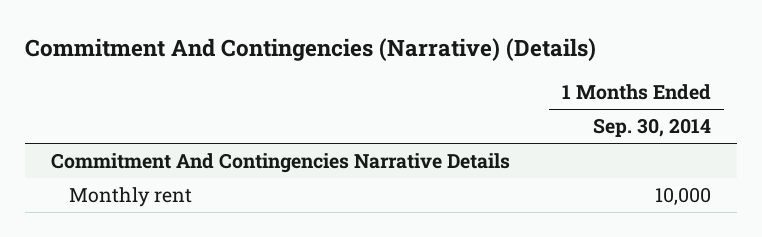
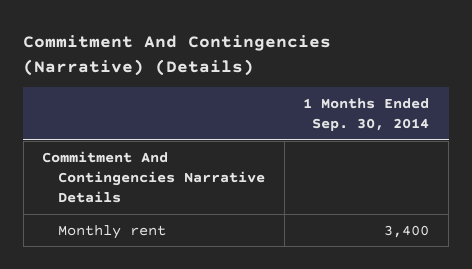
[655,187,712,206] 10,000 -> [384,224,430,238] 3,400

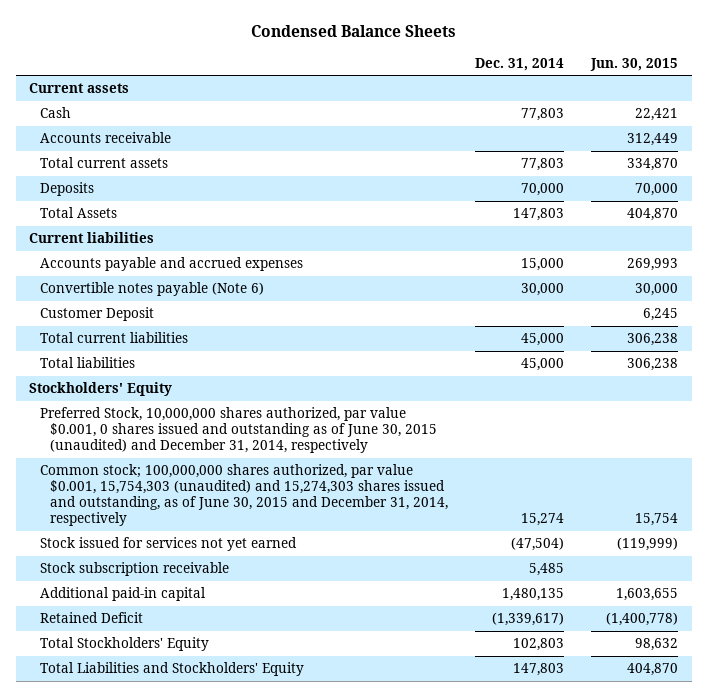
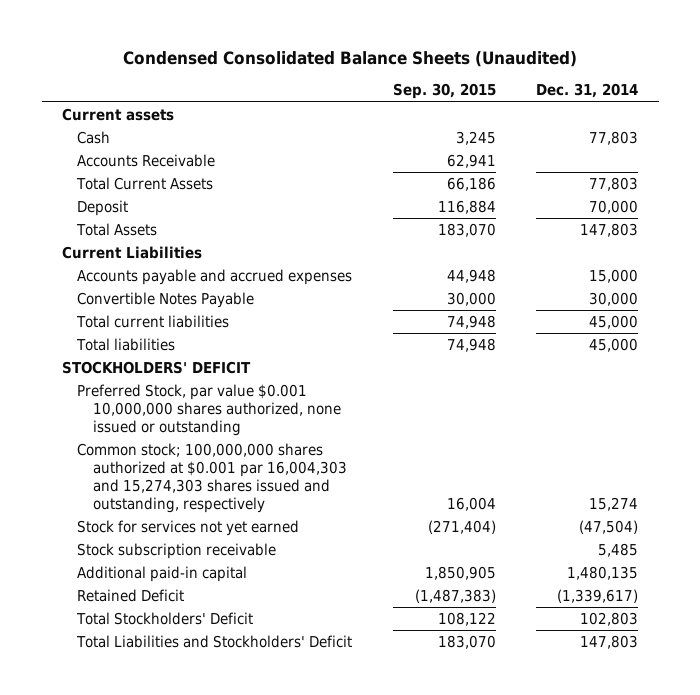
[250,24,456,37] Condensed Balance Sheets -> [123,50,578,67] Condensed Consolidated Balance Sheets (Unaudited)
[590,57,679,71] Jun. 30, 2015 -> none
none -> [392,83,496,100] Sep. 30, 2015
[39,132,171,144] Accounts receivable -> [77,153,216,167] Accounts Receivable
[39,157,168,169] Total current assets -> [76,176,214,190] Total Current Assets
[39,182,94,197] Deposits -> [77,199,129,216] Deposit
[29,232,155,244] Current liabilities -> [61,245,202,259] Current Liabilities
[39,307,154,322] Customer Deposit -> none
[39,282,264,297] Convertible notes payable (Note 6) -> [77,291,255,308] Convertible Notes Payable
[29,382,173,397] Stockholders' Equity -> [61,360,251,374] STOCKHOLDERS' DEFICIT
[39,407,437,454] Preferred Stock, 10,000,000 shares authorized, par value $0.001, 0 shares issued and outstanding as of June 30, 2015 (unaudited) and December 31, 2014, respectively -> [77,383,341,436] Preferred Stock, par value $0.001 10,000,000 shares authorized, none issued or outstanding
[39,464,448,527] Common stock; 100,000,000 shares authorized, par value $0.001, 15,754,303 (unaudited) and 15,274,303 shares issued and outstanding, as of June 30, 2015 and December 31, 2014, respectively -> [77,442,347,513] Common stock; 100,000,000 shares authorized at $0.001 par 16,004,303 and 15,274,303 shares issued and outstanding, respectively
[39,537,297,552] Stock issued for services not yet earned -> [77,519,300,536] Stock for services not yet earned
[39,637,209,652] Total Stockholders' Equity -> [76,611,254,625] Total Stockholders' Deficit
[39,662,304,677] Total Liabilities and Stockholders' Equity -> [76,634,353,648] Total Liabilities and Stockholders' Deficit

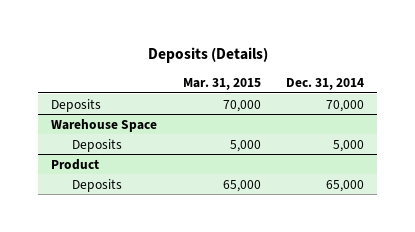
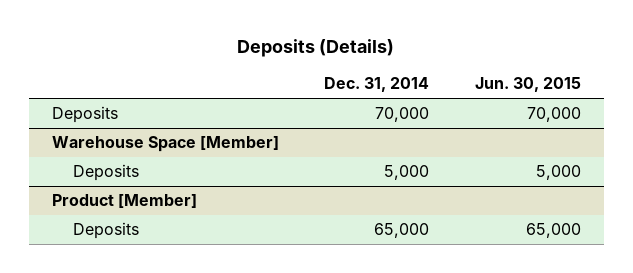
[182,78,261,91] Mar. 31, 2015 -> none
none -> [475,77,582,93] Jun. 30, 2015
[50,118,157,132] Warehouse Space -> [51,136,279,153] Warehouse Space [Member]
[50,158,99,170] Product -> [51,194,197,209] Product [Member]

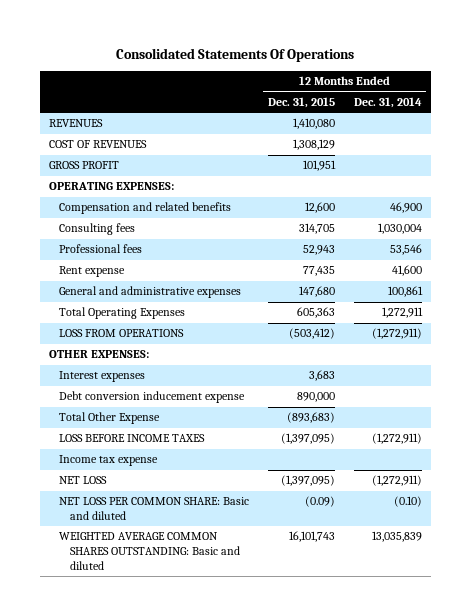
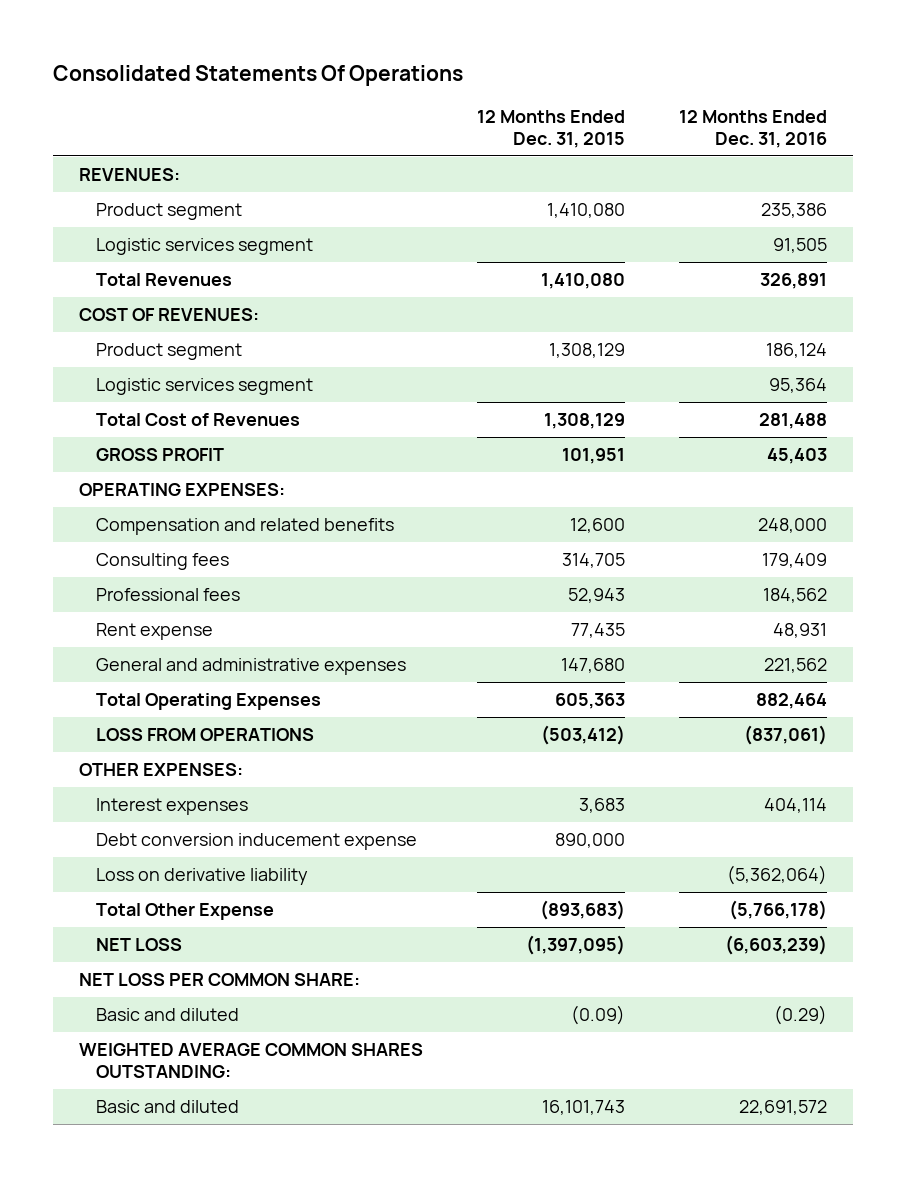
[353,97,422,109] Dec. 31, 2014 -> none
none -> [678,110,827,148] 12 Months Ended Dec. 31, 2016
none -> [79,168,181,182] REVENUES:
none -> [96,203,243,221] Product segment
none -> [96,238,314,256] Logistic services segment
[49,119,104,128] REVENUES -> [96,273,233,287] Total Revenues
none -> [79,308,260,322] COST OF REVENUES:
none -> [96,343,243,361] Product segment
none -> [96,378,314,396] Logistic services segment
[49,140,148,149] COST OF REVENUES -> [96,413,301,427] Total Cost of Revenues
none -> [96,868,309,886] Loss on derivative liability
[59,434,206,443] LOSS BEFORE INCOME TAXES -> none
[59,455,159,467] Income tax expense -> none
none -> [79,973,361,987] NET LOSS PER COMMON SHARE:
[59,497,250,521] NET LOSS PER COMMON SHARE: Basic and diluted -> [96,1008,240,1022] Basic and diluted
none -> [79,1043,424,1078] WEIGHTED AVERAGE COMMON SHARES OUTSTANDING:
[59,532,240,570] WEIGHTED AVERAGE COMMON SHARES OUTSTANDING: Basic and diluted -> [96,1100,240,1114] Basic and diluted

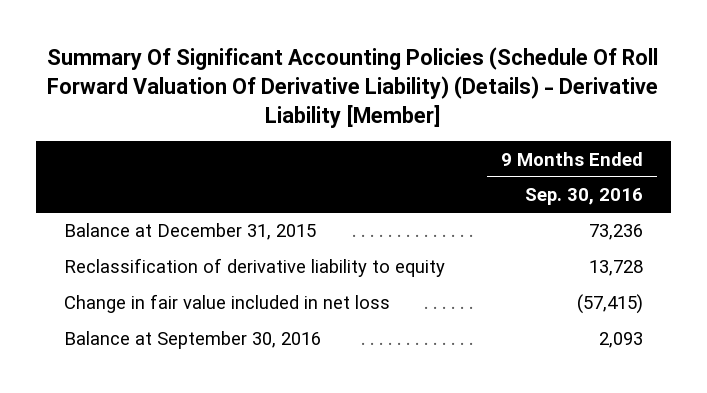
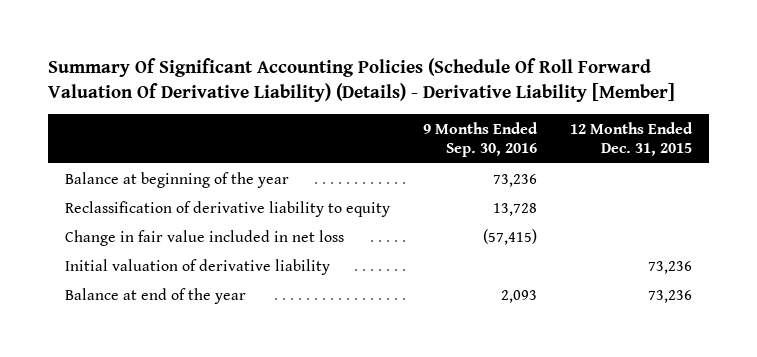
none -> [570,121,694,157] 12 Months Ended Dec. 31, 2015
[64,223,317,241] Balance at December 31, 2015 -> [64,171,289,188] Balance at beginning of the year
none -> [64,258,330,275] Initial valuation of derivative liability
[64,331,322,350] Balance at September 30, 2016 -> [64,287,246,304] Balance at end of the year

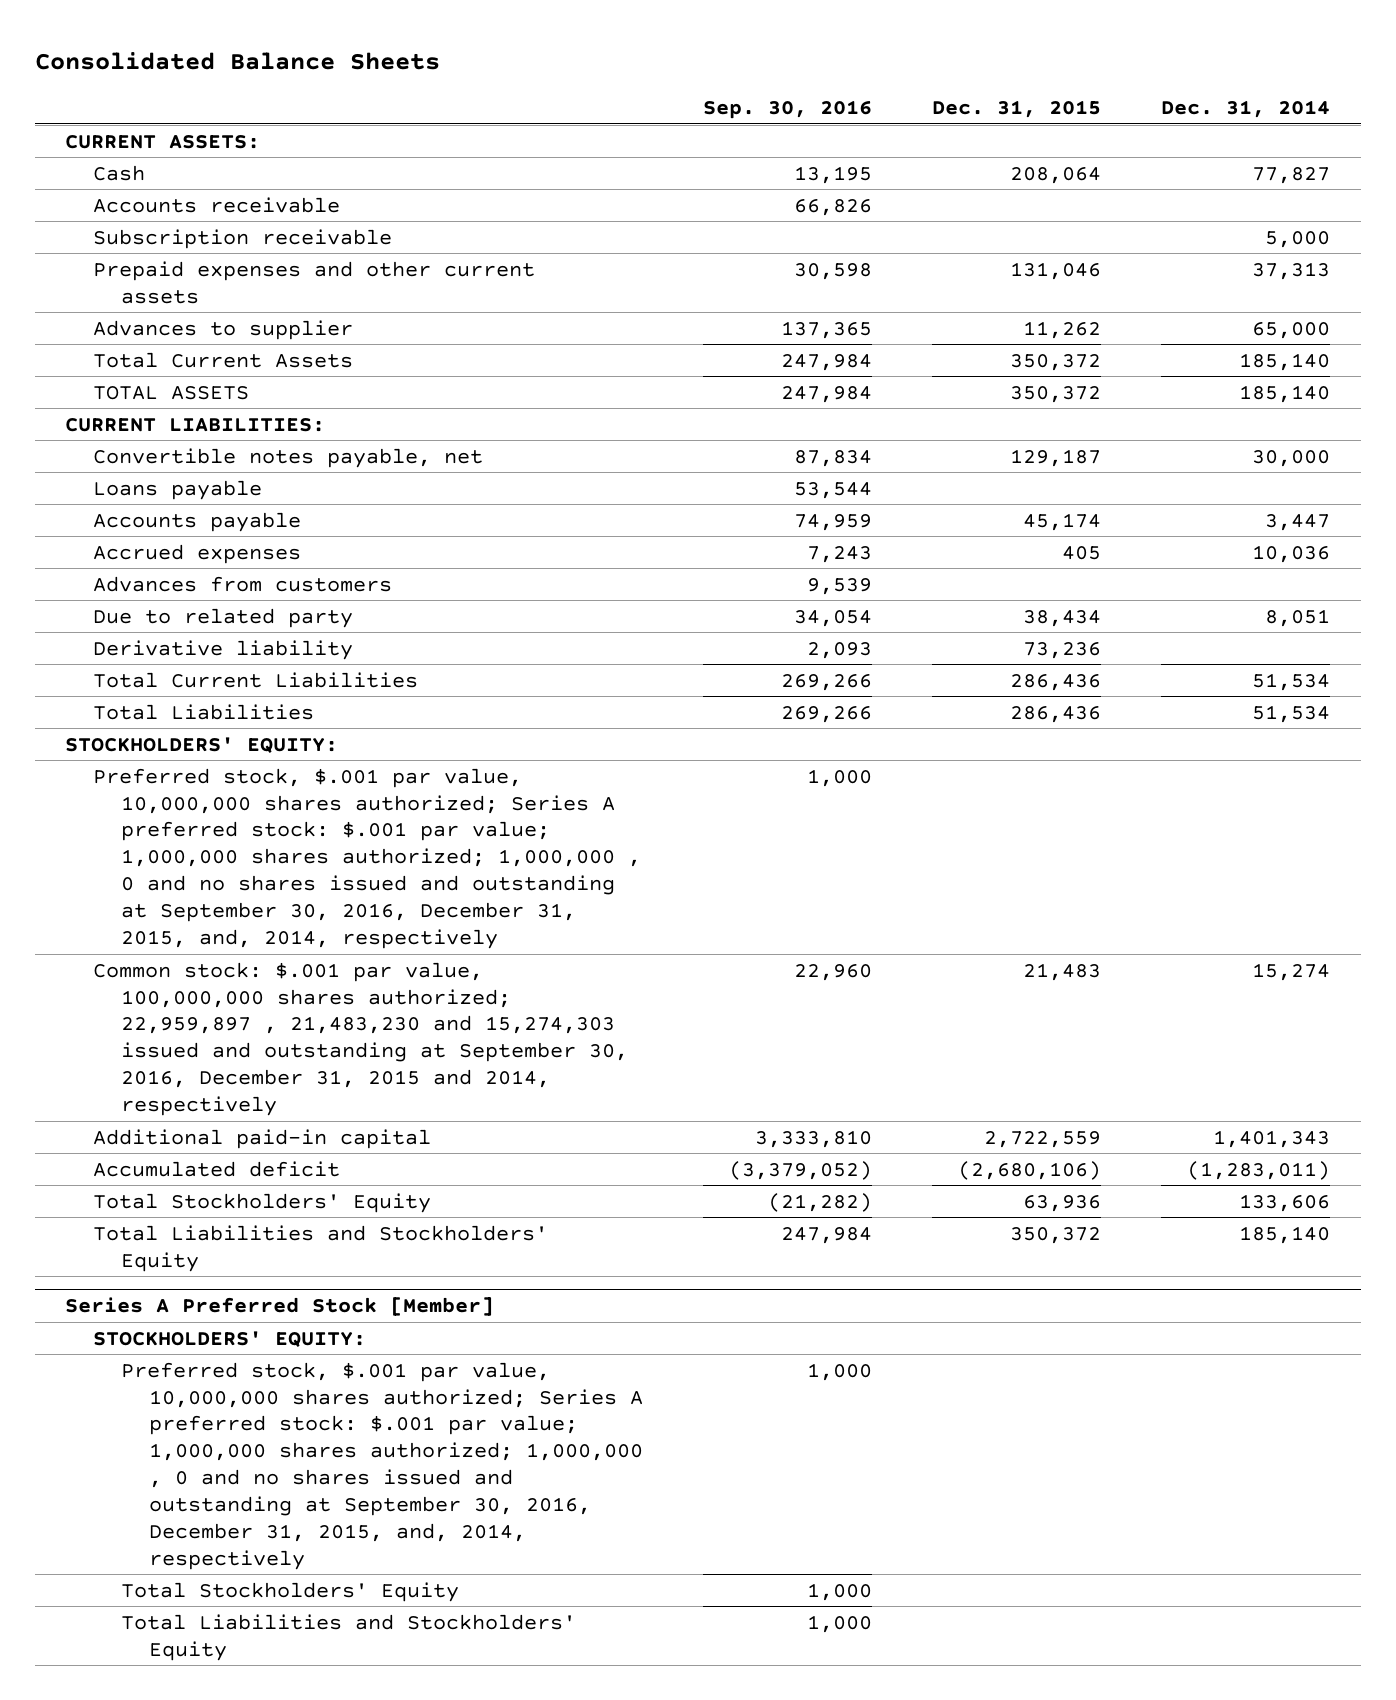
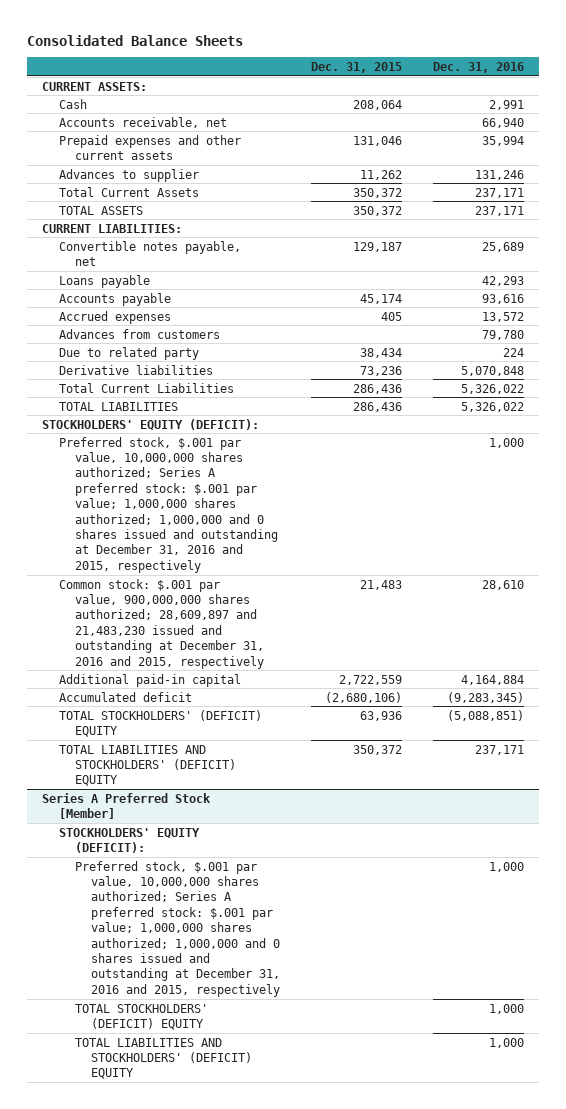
[702,99,872,119] Sep. 30, 2016 -> none
[1161,99,1331,118] Dec. 31, 2014 -> none
none -> [432,61,524,73] Dec. 31, 2016
[93,228,393,249] Subscription receivable -> none
[93,196,341,213] Accounts receivable -> [58,116,227,128] Accounts receivable, net
[93,639,354,660] Derivative liability -> [58,364,213,375] Derivative liabilities
[93,703,315,720] Total Liabilities -> [58,401,178,411] TOTAL LIABILITIES
[65,736,339,753] STOCKHOLDERS' EQUITY: -> [42,418,260,430] STOCKHOLDERS' EQUITY (DEFICIT):
[93,767,641,949] Preferred stock, $.001 par value, 10,000,000 shares authorized; Series A preferred stock: $.001 par value; 1,000,000 shares authorized; 1,000,000 , 0 and no shares issued and outstanding at September 30, 2016, December 31, 2015, and, 2014, respectively -> [58,436,278,573] Preferred stock, $.001 par value, 10,000,000 shares authorized; Series A preferred stock: $.001 par value; 1,000,000 shares authorized; 1,000,000 and 0 shares issued and outstanding at December 31, 2016 and 2015, respectively
[93,961,628,1117] Common stock: $.001 par value, 100,000,000 shares authorized; 22,959,897 , 21,483,230 and 15,274,303 issued and outstanding at September 30, 2016, December 31, 2015 and 2014, respectively -> [58,578,264,669] Common stock: $.001 par value, 900,000,000 shares authorized; 28,609,897 and 21,483,230 issued and outstanding at December 31, 2016 and 2015, respectively
[93,1192,432,1213] Total Stockholders' Equity -> [58,709,262,737] TOTAL STOCKHOLDERS' (DEFICIT) EQUITY
[93,1224,549,1272] Total Liabilities and Stockholders' Equity -> [58,744,236,787] TOTAL LIABILITIES AND STOCKHOLDERS' (DEFICIT) EQUITY
[93,1330,367,1347] STOCKHOLDERS' EQUITY: -> [58,827,200,853] STOCKHOLDERS' EQUITY (DEFICIT):
[120,1361,643,1570] Preferred stock, $.001 par value, 10,000,000 shares authorized; Series A preferred stock: $.001 par value; 1,000,000 shares authorized; 1,000,000 , 0 and no shares issued and outstanding at September 30, 2016, December 31, 2015, and, 2014, respectively -> [74,860,280,997] Preferred stock, $.001 par value, 10,000,000 shares authorized; Series A preferred stock: $.001 par value; 1,000,000 shares authorized; 1,000,000 and 0 shares issued and outstanding at December 31, 2016 and 2015, respectively
[120,1581,459,1602] Total Stockholders' Equity -> [74,1003,208,1030] TOTAL STOCKHOLDERS' (DEFICIT) EQUITY
[120,1613,576,1661] Total Liabilities and Stockholders' Equity -> [74,1037,252,1080] TOTAL LIABILITIES AND STOCKHOLDERS' (DEFICIT) EQUITY

